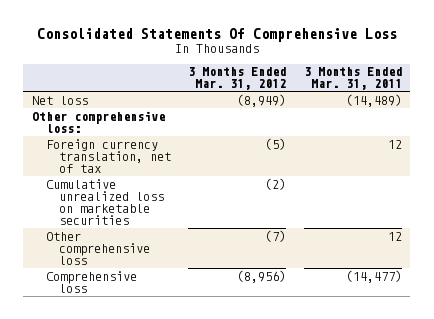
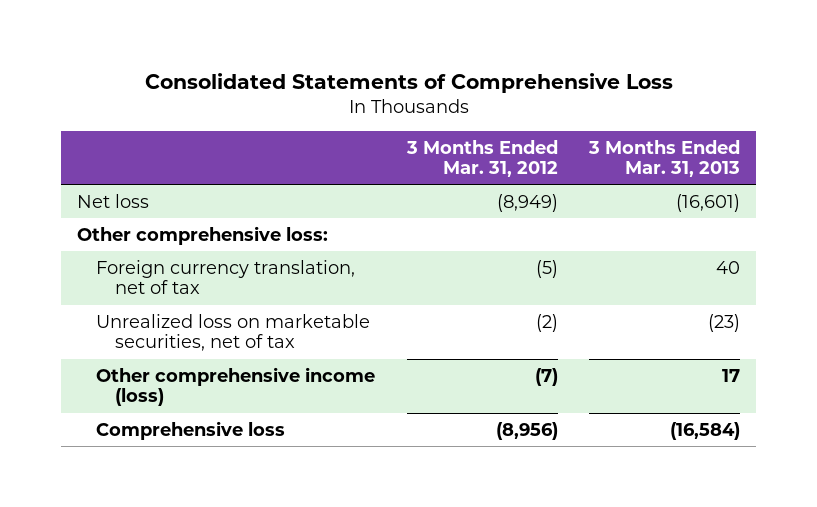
[36,28,397,43] Consolidated Statements Of Comprehensive Loss -> [144,72,673,93] Consolidated Statements of Comprehensive Loss
[303,67,402,91] 3 Months Ended Mar. 31, 2011 -> none
none -> [588,139,741,178] 3 Months Ended Mar. 31, 2013
[45,178,165,226] Cumulative unrealized loss on marketable securities -> [95,313,370,352] Unrealized loss on marketable securities, net of tax
[45,231,151,266] Other comprehensive loss -> [95,366,375,407] Other comprehensive income (loss)

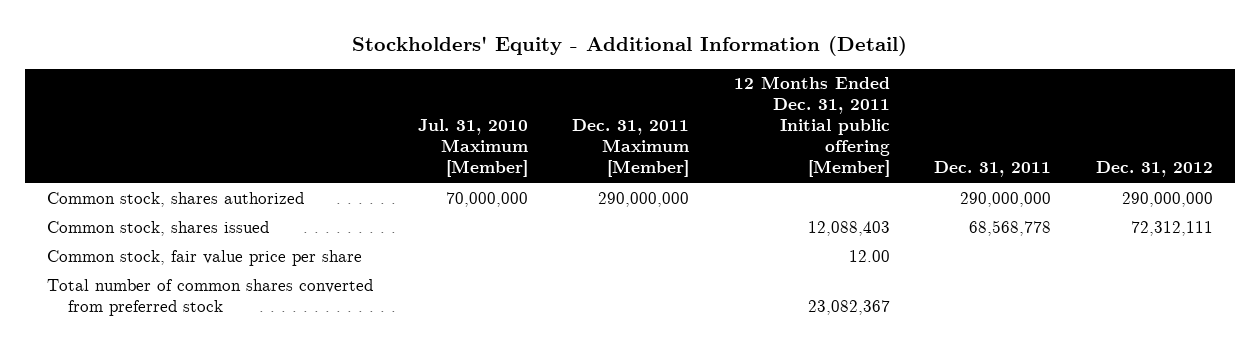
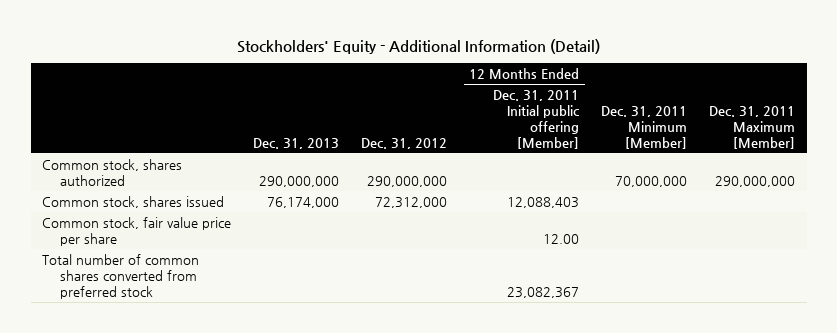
[417,119,528,178] Jul. 31, 2010 Maximum [Member] -> none
[934,161,1052,178] Dec. 31, 2011 -> none
none -> [252,137,339,149] Dec. 31, 2013
none -> [601,106,688,149] Dec. 31, 2011 Minimum [Member]
[1130,220,1213,236] 72,312,111 -> [375,196,448,208] 72,312,000

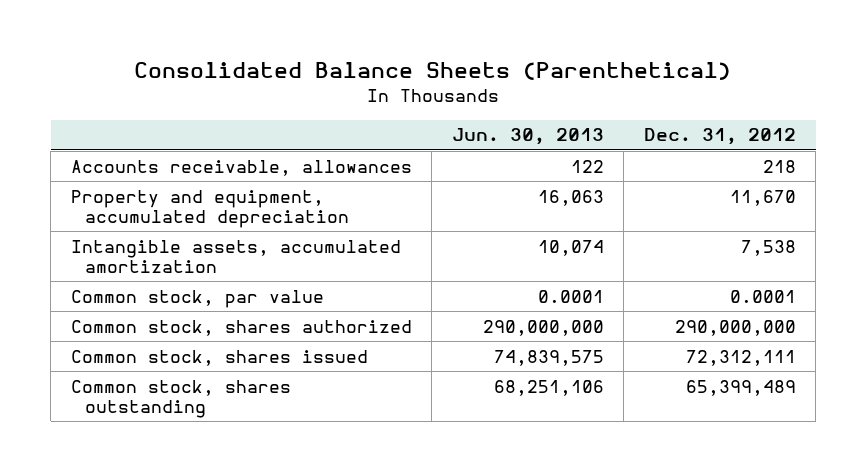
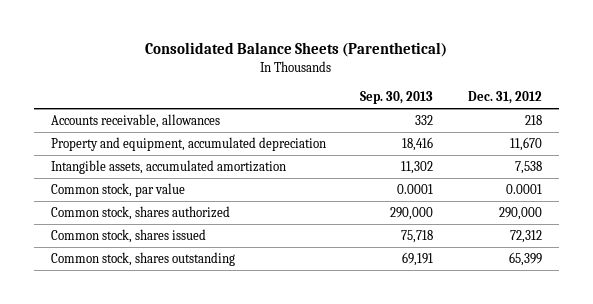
[451,128,604,146] Jun. 30, 2013 -> none
none -> [360,90,434,104] Sep. 30, 2013
[674,319,796,336] 290,000,000 -> [498,207,542,221] 290,000
[685,349,796,366] 72,312,111 -> [509,230,542,244] 72,312
[685,379,796,396] 65,399,489 -> [508,252,542,267] 65,399

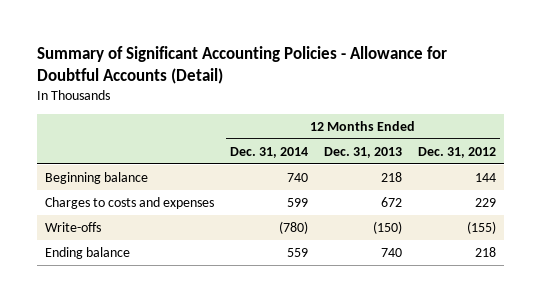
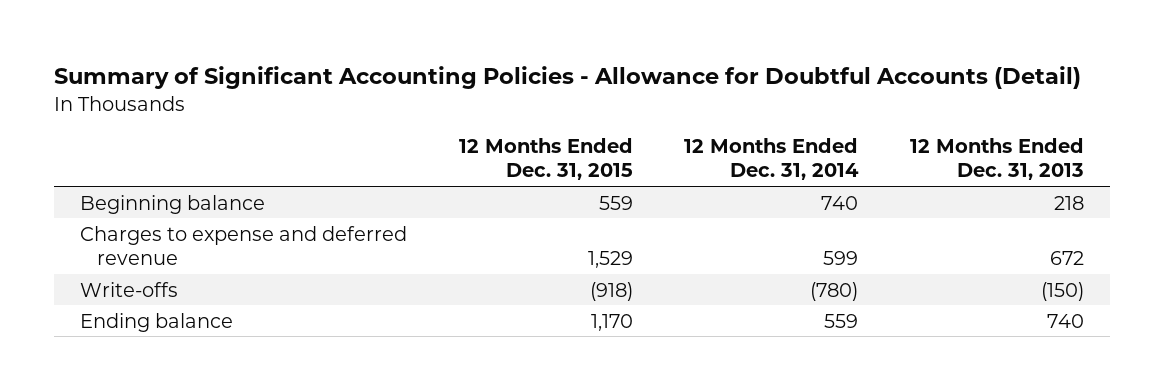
[418,146,497,158] Dec. 31, 2012 -> none
none -> [458,137,633,181] 12 Months Ended Dec. 31, 2015
[45,196,215,209] Charges to costs and expenses -> [80,225,408,265] Charges to expense and deferred revenue

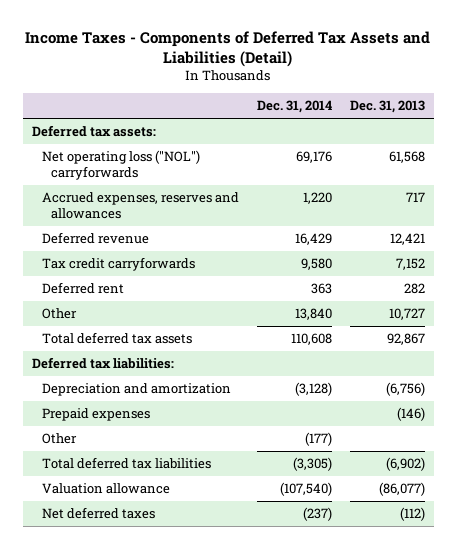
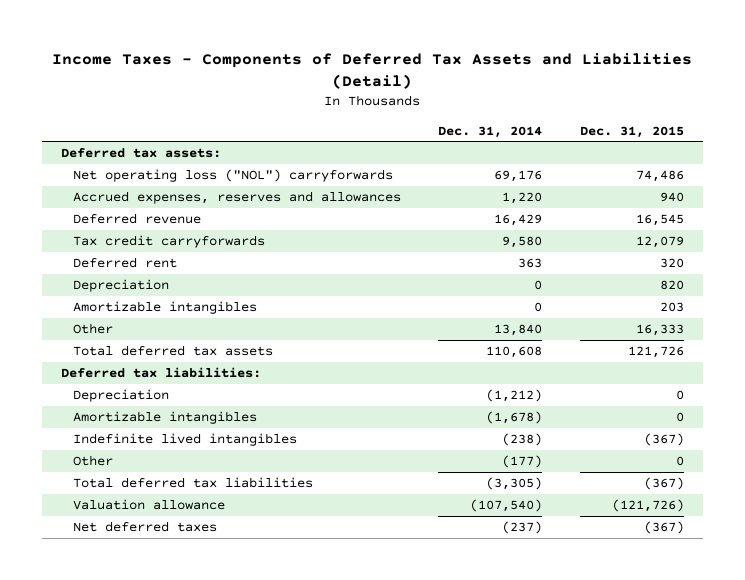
[349,100,425,114] Dec. 31, 2013 -> none
none -> [579,125,684,138] Dec. 31, 2015
none -> [72,278,169,292] Depreciation
none -> [72,300,257,314] Amortizable intangibles
[41,408,150,422] Prepaid expenses -> none
[41,383,231,397] Depreciation and amortization -> [72,388,169,402] Depreciation
[294,382,332,397] (3,128) -> [486,388,543,402] (1,212)
none -> [72,410,257,424] Amortizable intangibles
none -> [72,432,297,446] Indefinite lived intangibles

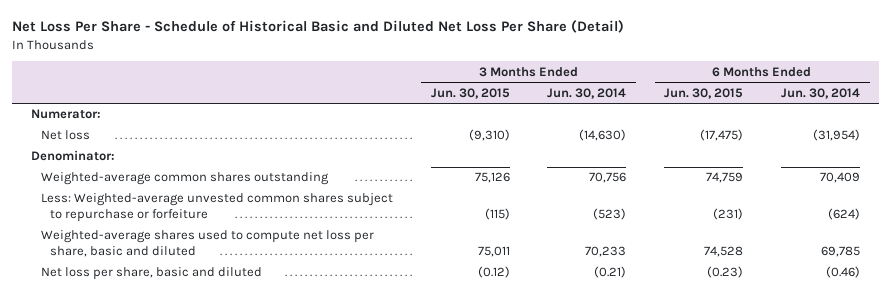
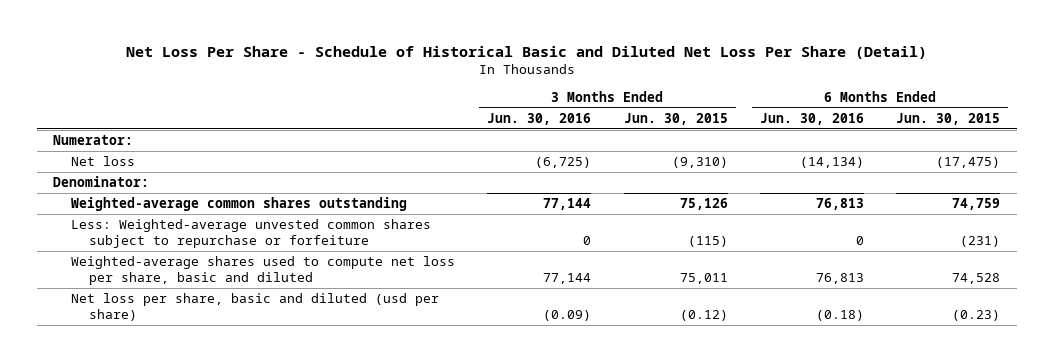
[547,87,627,99] Jun. 30, 2014 -> none
[781,87,861,99] Jun. 30, 2014 -> none
none -> [487,113,592,126] Jun. 30, 2016
none -> [759,113,864,126] Jun. 30, 2016
[40,267,262,281] Net loss per share, basic and diluted -> [70,293,439,322] Net loss per share, basic and diluted (usd per share)

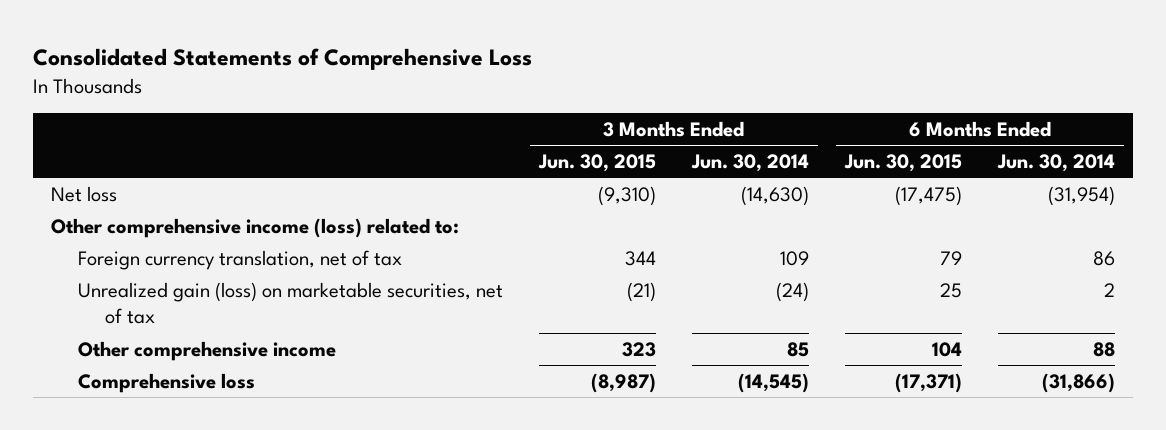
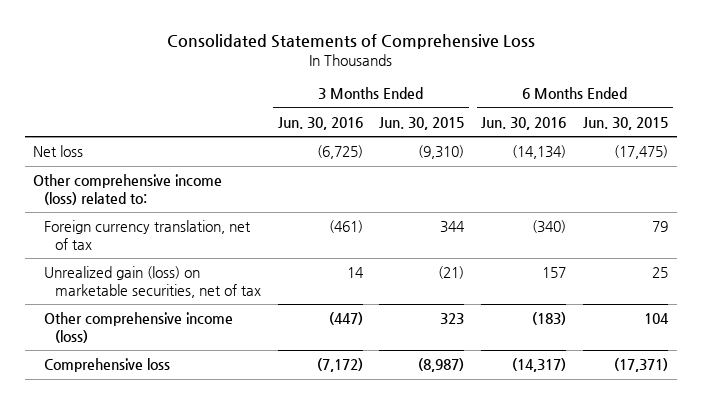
[691,154,810,173] Jun. 30, 2014 -> none
[997,154,1116,173] Jun. 30, 2014 -> none
none -> [277,116,363,130] Jun. 30, 2016
none -> [481,116,567,130] Jun. 30, 2016
[77,340,336,361] Other comprehensive income -> [43,312,233,343] Other comprehensive income (loss)

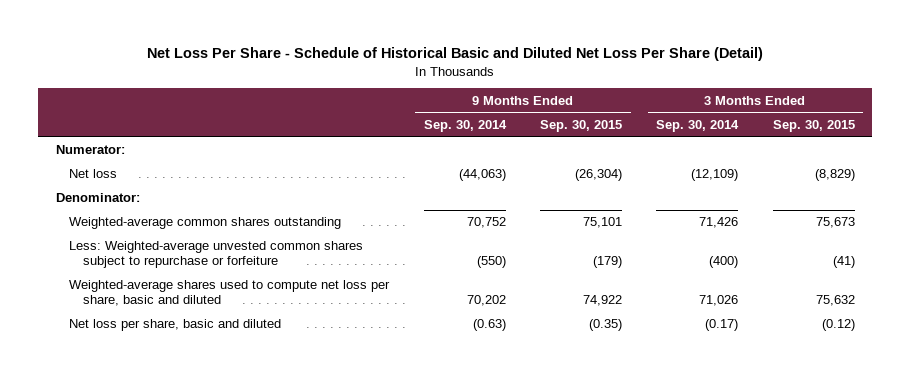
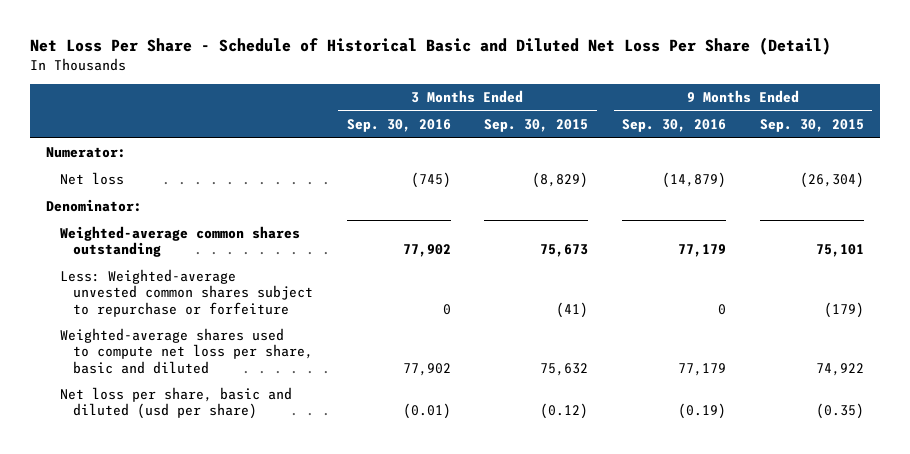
[423,119,507,132] Sep. 30, 2014 -> none
[656,119,740,132] Sep. 30, 2014 -> none
none -> [346,119,451,133] Sep. 30, 2016
none -> [621,119,726,133] Sep. 30, 2016
[69,319,282,332] Net loss per share, basic and diluted -> [59,387,292,420] Net loss per share, basic and diluted (usd per share)

